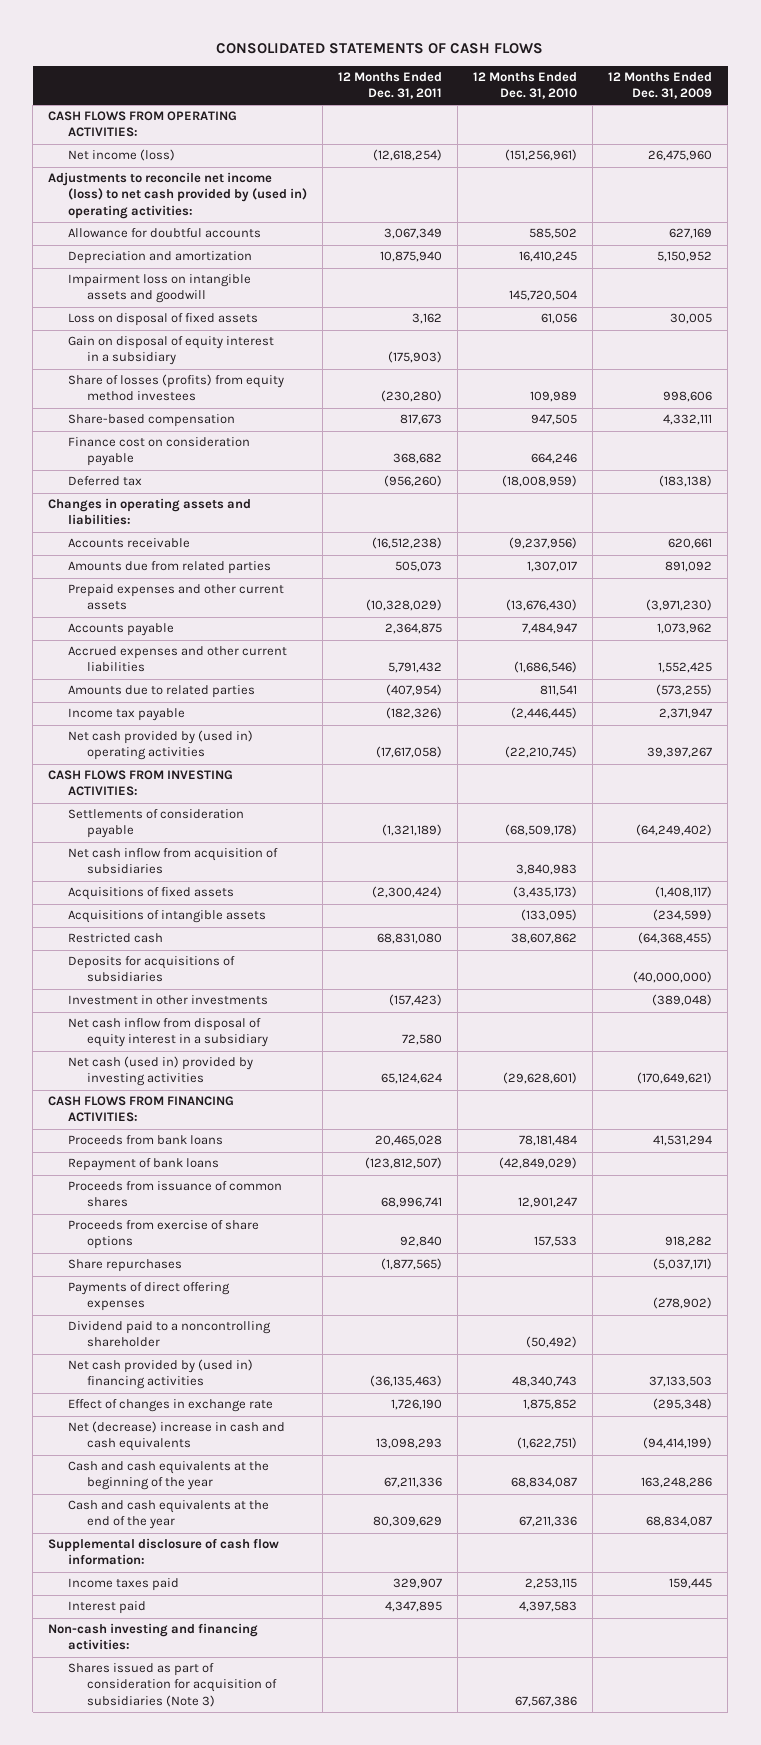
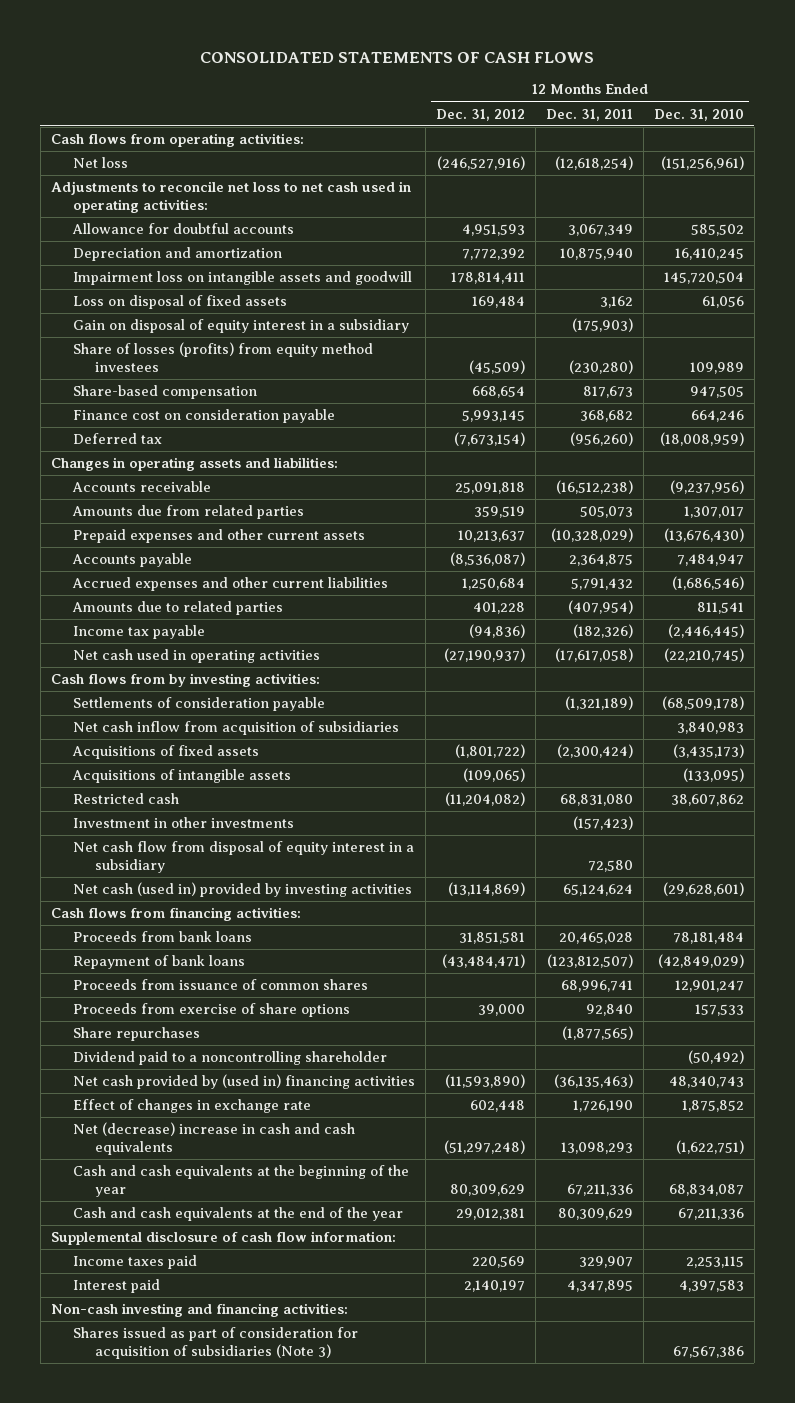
[608,72,713,100] 12 Months Ended Dec. 31, 2009 -> none
none -> [436,108,526,121] Dec. 31, 2012
[48,111,238,138] CASH FLOWS FROM OPERATING ACTIVITIES: -> [50,133,304,148] Cash flows from operating activities:
[67,149,175,162] Net income (loss) -> [73,157,129,169] Net loss
[48,172,307,219] Adjustments to reconcile net income (loss) to net cash provided by (used in) operating activities: -> [50,181,411,213] Adjustments to reconcile net loss to net cash used in operating activities:
[67,730,253,761] Net cash provided by (used in) operating activities -> [73,649,321,664] Net cash used in operating activities
[48,770,234,797] CASH FLOWS FROM INVESTING ACTIVITIES: -> [50,673,320,688] Cash flows from by investing activities:
[67,956,235,983] Deposits for acquisitions of subsidiaries -> none
[67,1018,269,1048] Net cash inflow from disposal of equity interest in a subsidiary -> [73,841,415,873] Net cash flow from disposal of equity interest in a subsidiary
[48,1096,235,1123] CASH FLOWS FROM FINANCING ACTIVITIES: -> [50,907,301,922] Cash flows from financing activities:
[67,1282,230,1312] Payments of direct offering expenses -> none

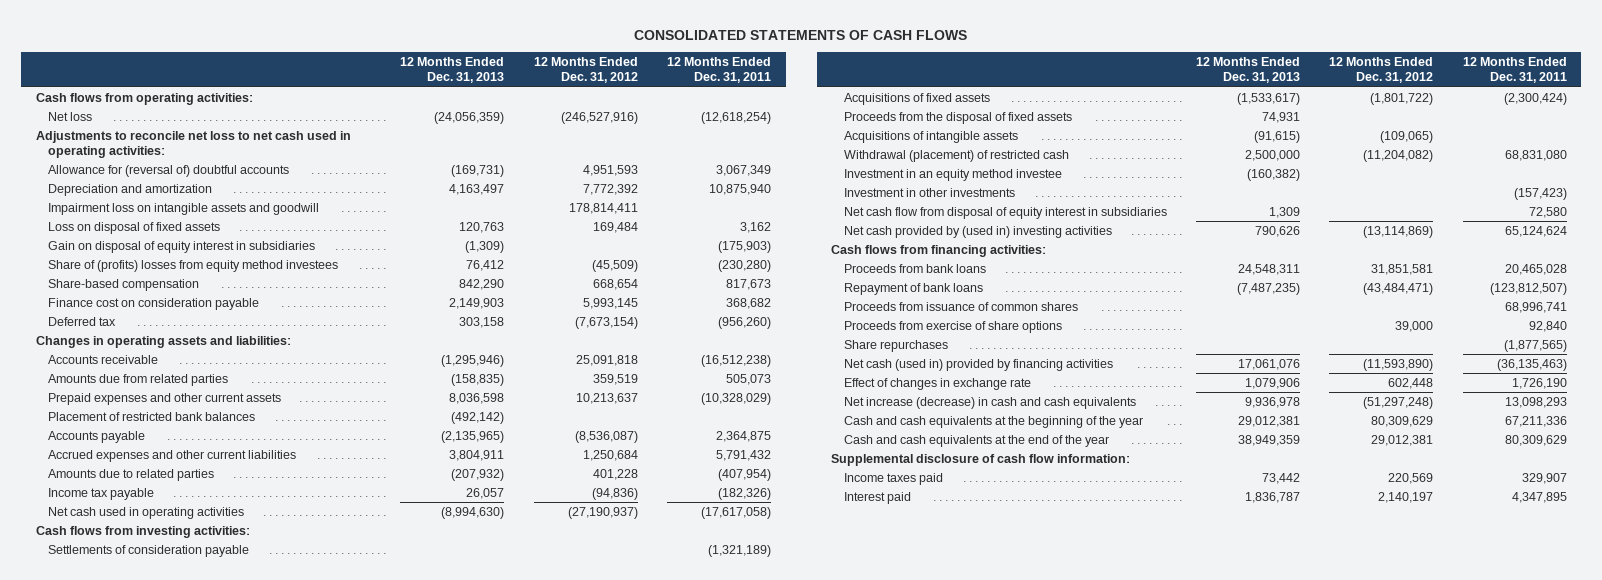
[653,108,744,121] Dec. 31, 2010 -> none
none -> [400,57,505,84] 12 Months Ended Dec. 31, 2013
[72,223,295,235] Allowance for doubtful accounts -> [48,164,290,177] Allowance for (reversal of) doubtful accounts
[73,319,410,334] Gain on disposal of equity interest in a subsidiary -> [48,240,316,253] Gain on disposal of equity interest in subsidiaries
[73,342,374,372] Share of losses (profits) from equity method investees -> [48,259,339,272] Share of (profits) losses from equity method investees
none -> [48,411,256,421] Placement of restricted bank balances
[50,673,320,688] Cash flows from by investing activities: -> [35,525,250,538] Cash flows from investing activities:
[73,721,400,736] Net cash inflow from acquisition of subsidiaries -> none
none -> [843,111,1072,124] Proceeds from the disposal of fixed assets
[73,793,180,805] Restricted cash -> [843,149,1069,162] Withdrawal (placement) of restricted cash
none -> [843,168,1062,181] Investment in an equity method investee
[73,841,415,873] Net cash flow from disposal of equity interest in a subsidiary -> [843,206,1167,219] Net cash flow from disposal of equity interest in subsidiaries
[73,882,413,898] Net cash (used in) provided by investing activities -> [843,225,1112,238] Net cash provided by (used in) investing activities
[73,1051,388,1066] Dividend paid to a noncontrolling shareholder -> none
[73,1074,416,1090] Net cash provided by (used in) financing activities -> [843,358,1113,371] Net cash (used in) provided by financing activities
[73,1122,356,1155] Net (decrease) increase in cash and cash equivalents -> [843,396,1136,409] Net increase (decrease) in cash and cash equivalents
[50,1303,348,1318] Non-cash investing and financing activities: -> none
[73,1327,359,1359] Shares issued as part of consideration for acquisition of subsidiaries (Note 3) -> none

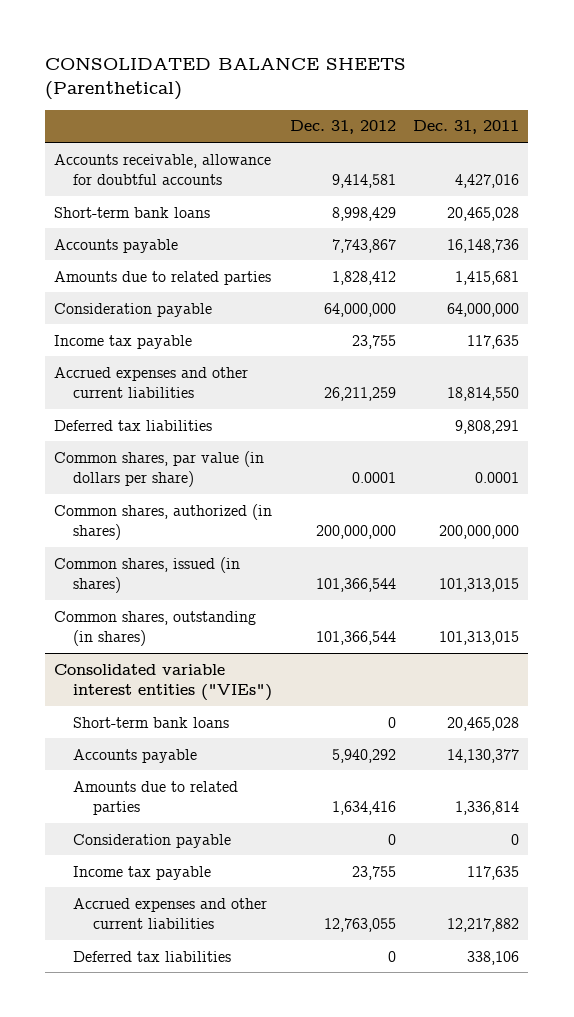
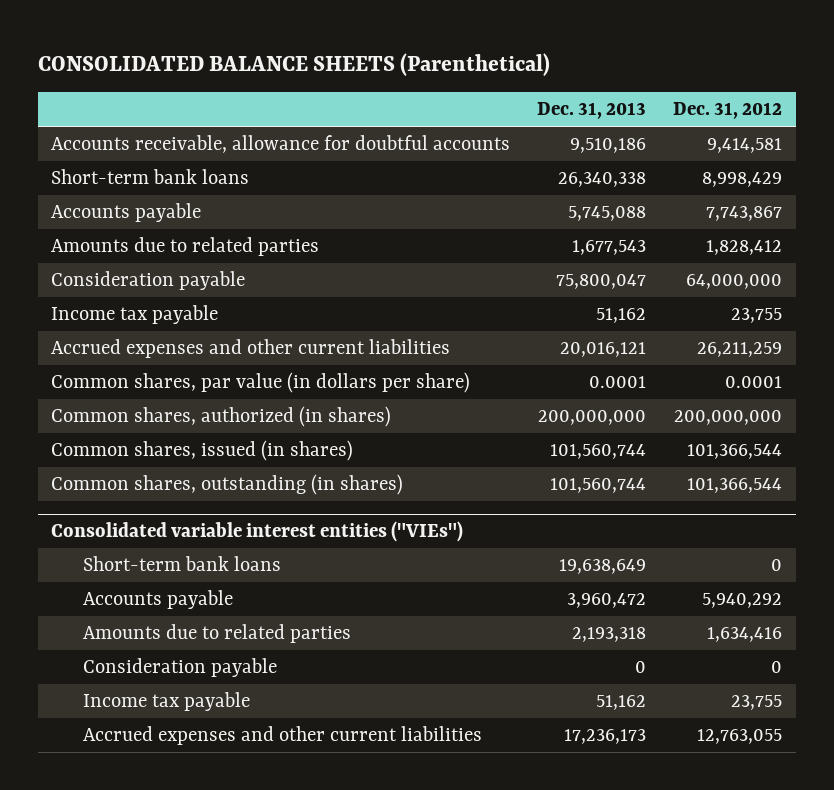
[413,120,520,135] Dec. 31, 2011 -> none
none -> [537,102,647,120] Dec. 31, 2013
[54,419,213,431] Deferred tax liabilities -> none
[73,950,232,962] Deferred tax liabilities -> none

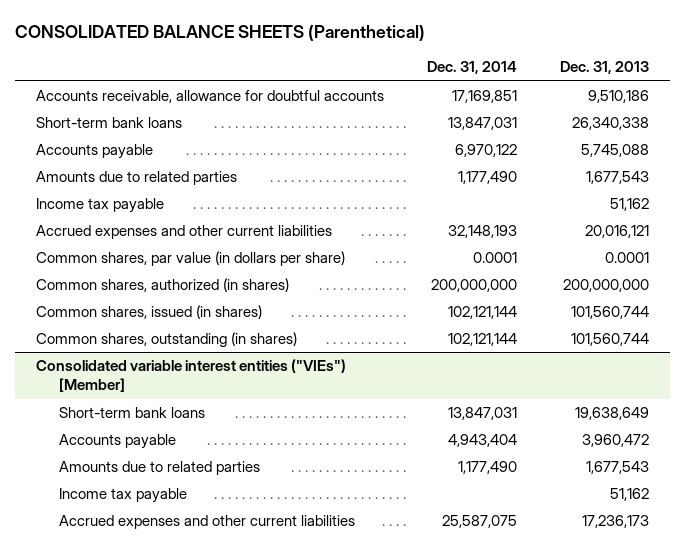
[673,102,783,120] Dec. 31, 2012 -> none
none -> [427,61,518,75] Dec. 31, 2014
[51,271,246,291] Consideration payable -> none
[51,521,464,543] Consolidated variable interest entities ("VIEs") -> [36,359,347,393] Consolidated variable interest entities ("VIEs") [Member]
[82,658,277,678] Consideration payable -> none
[572,627,647,643] 2,193,318 -> [585,461,649,475] 1,677,543

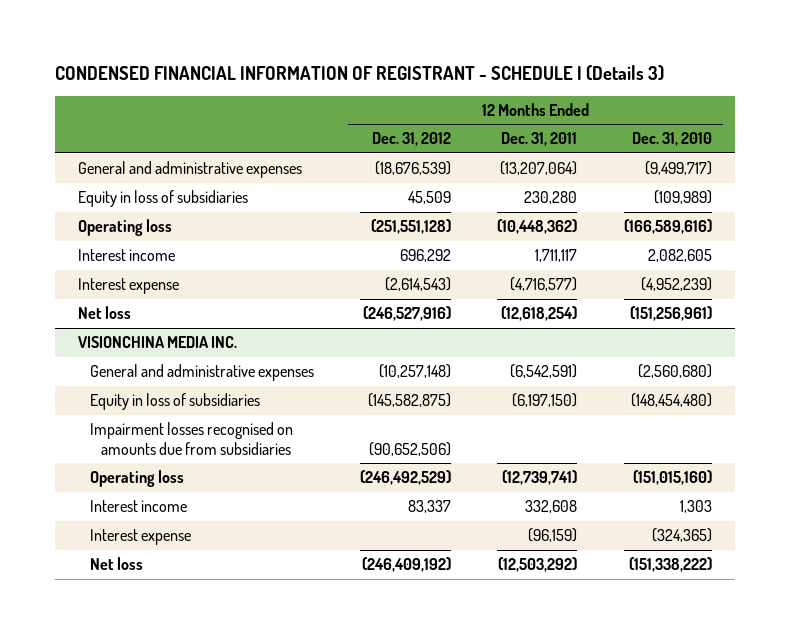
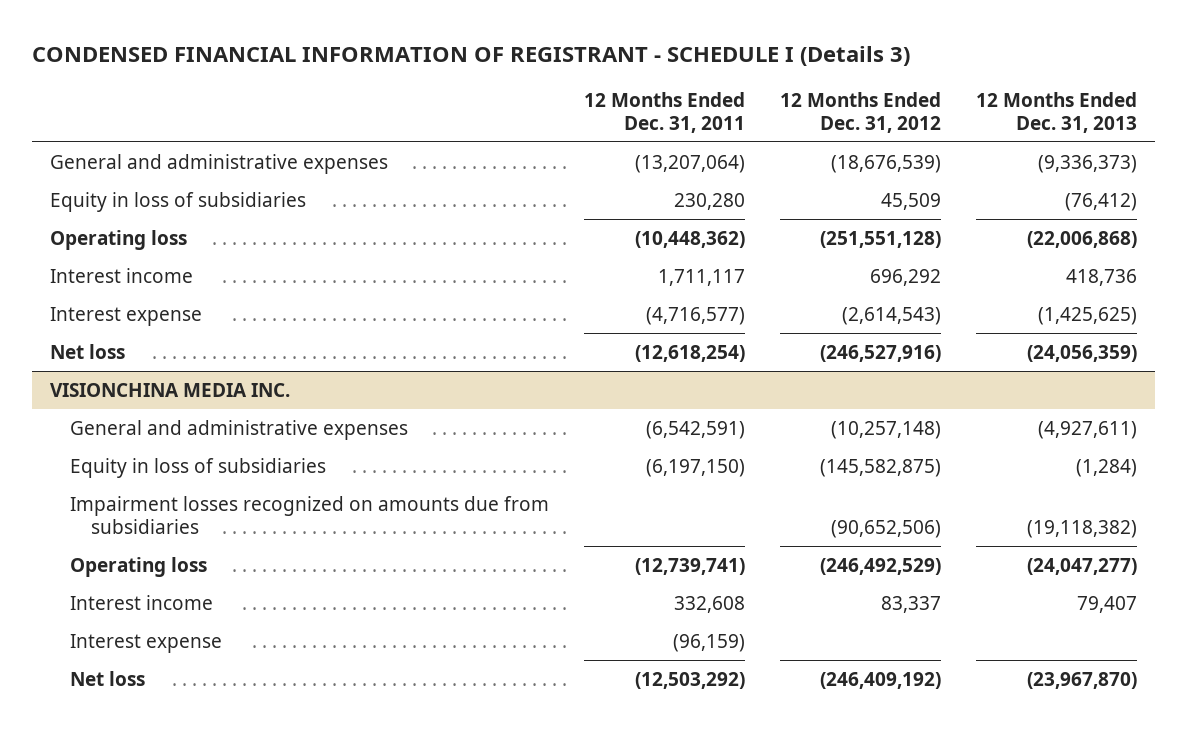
[631,132,712,147] Dec. 31, 2010 -> none
none -> [976,91,1138,133] 12 Months Ended Dec. 31, 2013
[89,422,293,455] Impairment losses recognised on amounts due from subsidiaries -> [70,495,550,534] Impairment losses recognized on amounts due from subsidiaries

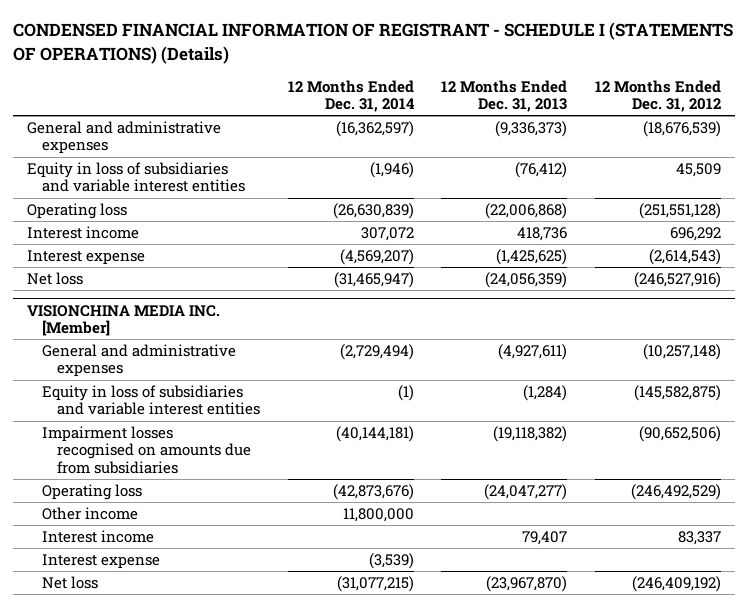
[32,45,911,66] CONDENSED FINANCIAL INFORMATION OF REGISTRANT - SCHEDULE I (Details 3) -> [13,22,734,64] CONDENSED FINANCIAL INFORMATION OF REGISTRANT - SCHEDULE I (STATEMENTS OF OPERATIONS) (Details)
[584,91,746,133] 12 Months Ended Dec. 31, 2011 -> none
none -> [287,79,415,113] 12 Months Ended Dec. 31, 2014
[49,191,306,212] Equity in loss of subsidiaries -> [27,162,246,193] Equity in loss of subsidiaries and variable interest entities
[49,382,290,397] VISIONCHINA MEDIA INC. -> [27,304,221,337] VISIONCHINA MEDIA INC. [Member]
[70,457,327,478] Equity in loss of subsidiaries -> [42,385,261,416] Equity in loss of subsidiaries and variable interest entities
[70,495,550,534] Impairment losses recognized on amounts due from subsidiaries -> [42,426,252,474] Impairment losses recognised on amounts due from subsidiaries
none -> [42,507,139,521] Other income

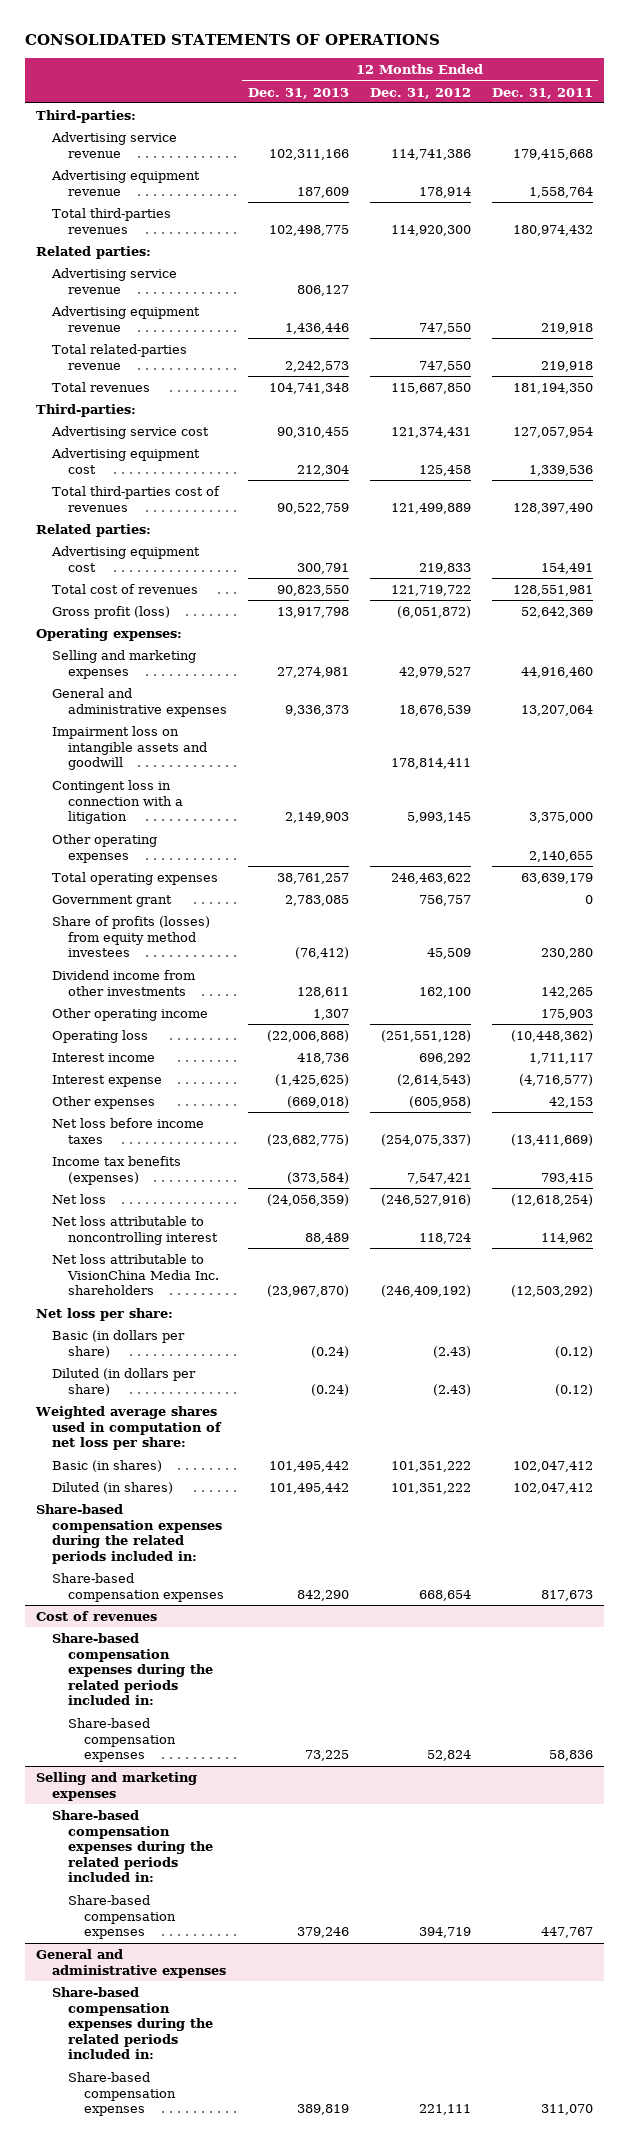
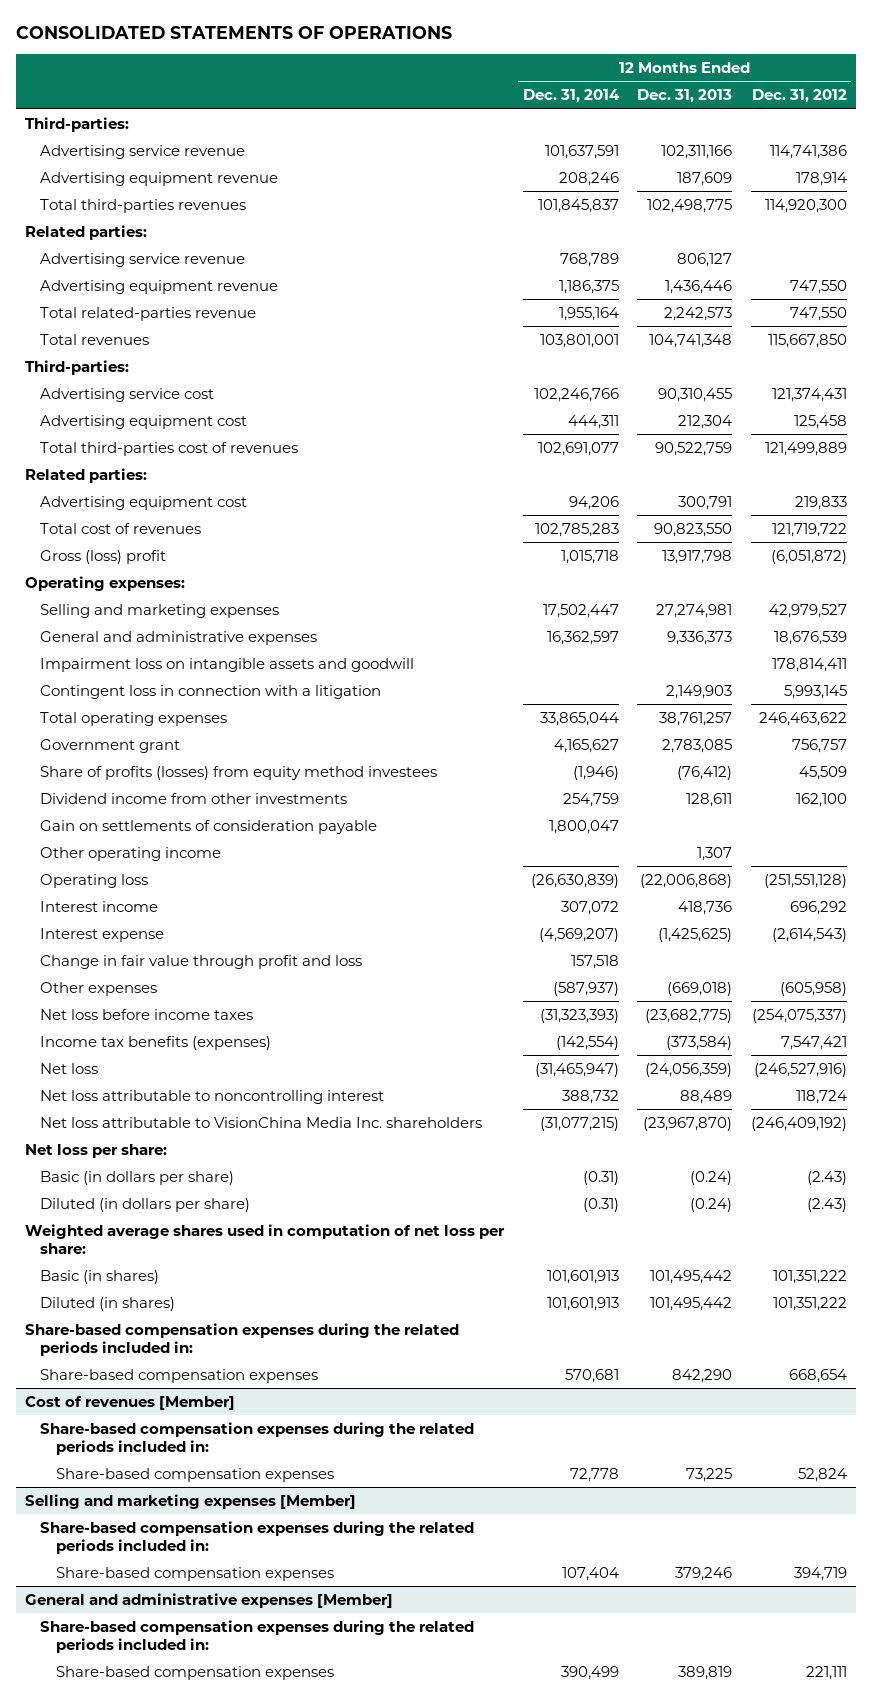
[492,87,594,99] Dec. 31, 2011 -> none
none -> [522,89,620,104] Dec. 31, 2014
[51,605,170,619] Gross profit (loss) -> [40,549,167,564] Gross (loss) profit
[51,833,157,863] Other operating expenses -> none
none -> [40,819,378,834] Gain on settlements of consideration payable
none -> [40,954,363,969] Change in fair value through profit and loss
[35,1610,157,1621] Cost of revenues -> [25,1395,236,1410] Cost of revenues [Member]
[35,1771,197,1801] Selling and marketing expenses -> [25,1493,357,1509] Selling and marketing expenses [Member]
[35,1948,226,1978] General and administrative expenses -> [25,1592,394,1608] General and administrative expenses [Member]

